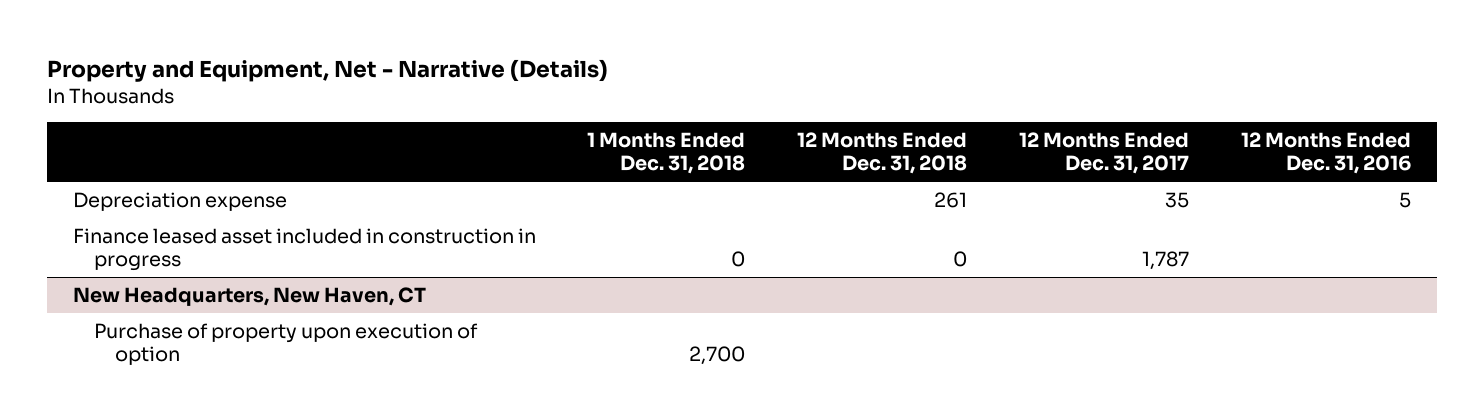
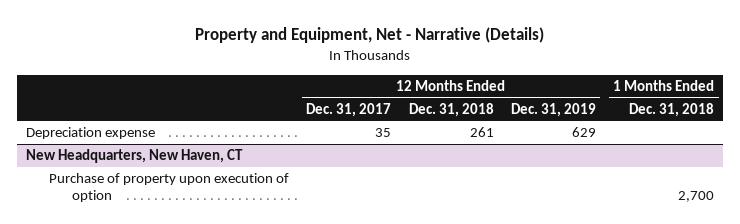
[1241,132,1412,175] 12 Months Ended Dec. 31, 2016 -> none
none -> [510,102,596,117] Dec. 31, 2019
[72,228,536,272] Finance leased asset included in construction in progress -> none

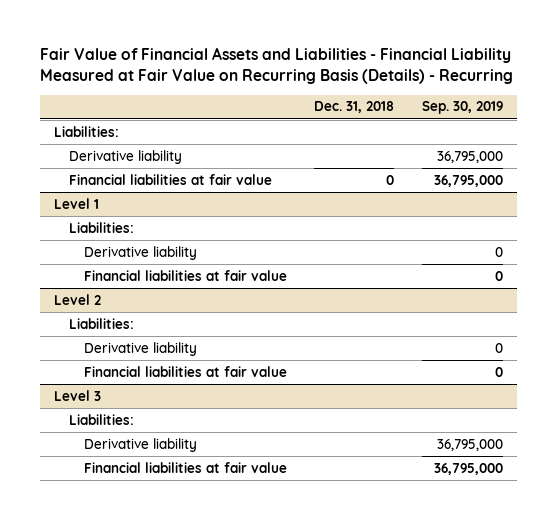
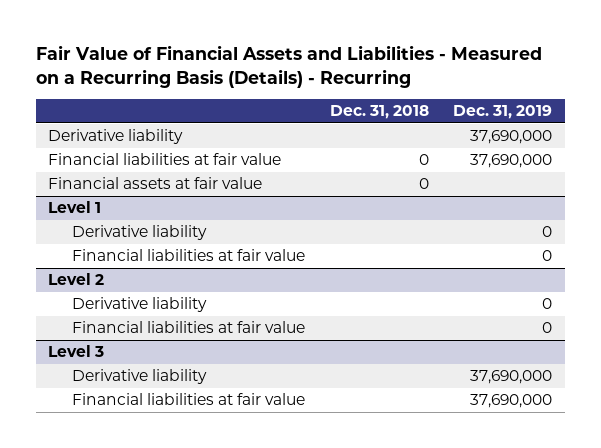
[39,47,513,85] Fair Value of Financial Assets and Liabilities - Financial Liability Measured at Fair Value on Recurring Basis (Details) - Recurring -> [35,44,542,88] Fair Value of Financial Assets and Liabilities - Measured on a Recurring Basis (Details) - Recurring
[422,101,504,115] Sep. 30, 2019 -> none
none -> [453,105,553,120] Dec. 31, 2019
[53,125,119,137] Liabilities: -> none
none -> [48,177,263,190] Financial assets at fair value
[68,221,134,233] Liabilities: -> none
[68,317,134,329] Liabilities: -> none
[68,413,134,425] Liabilities: -> none

